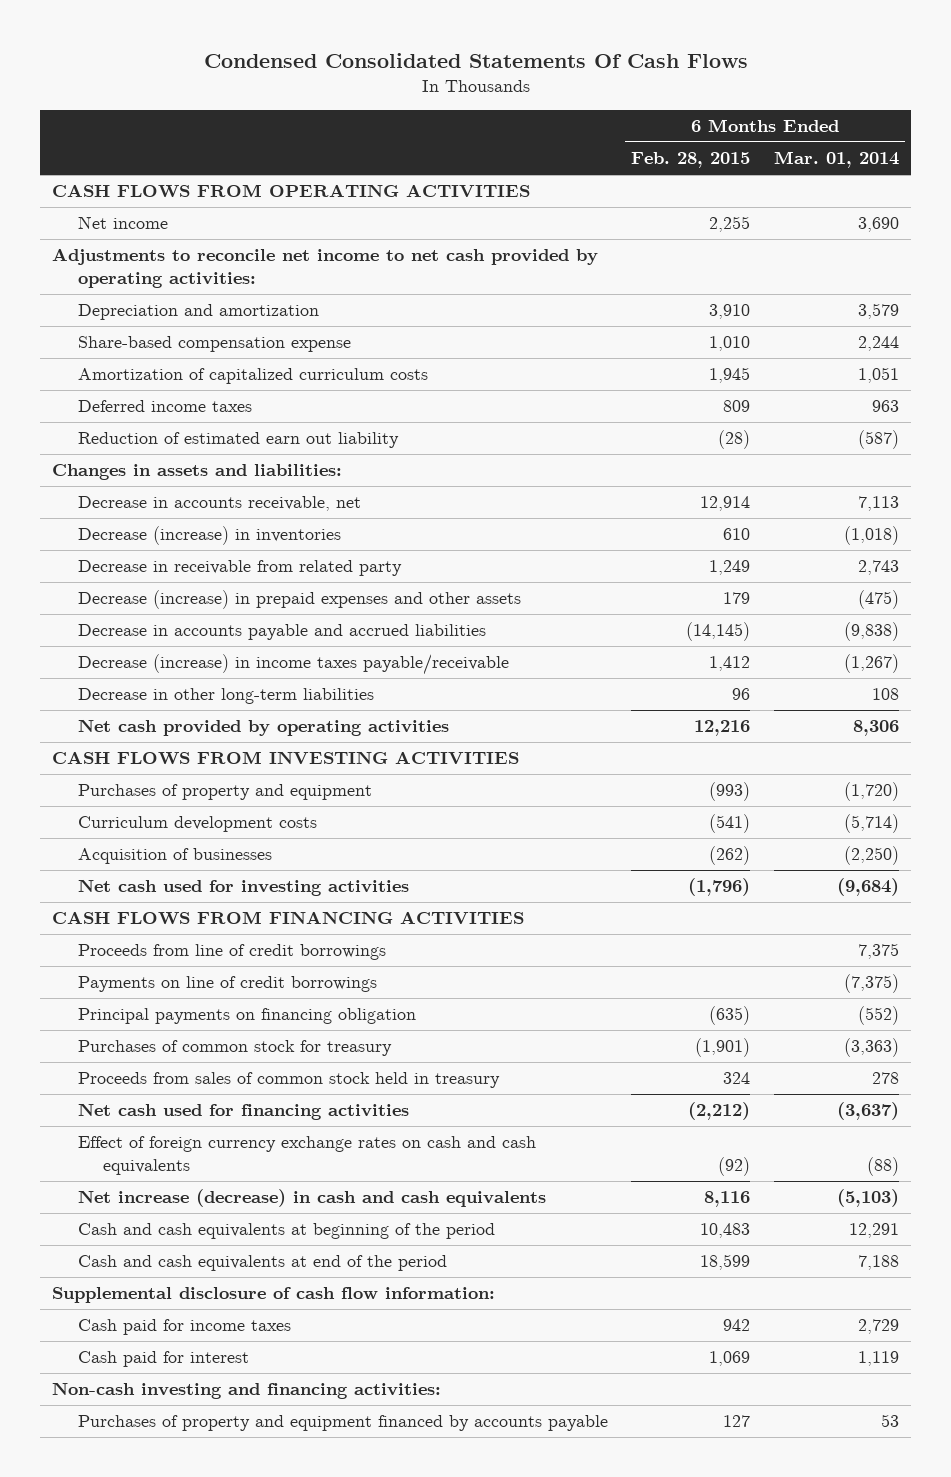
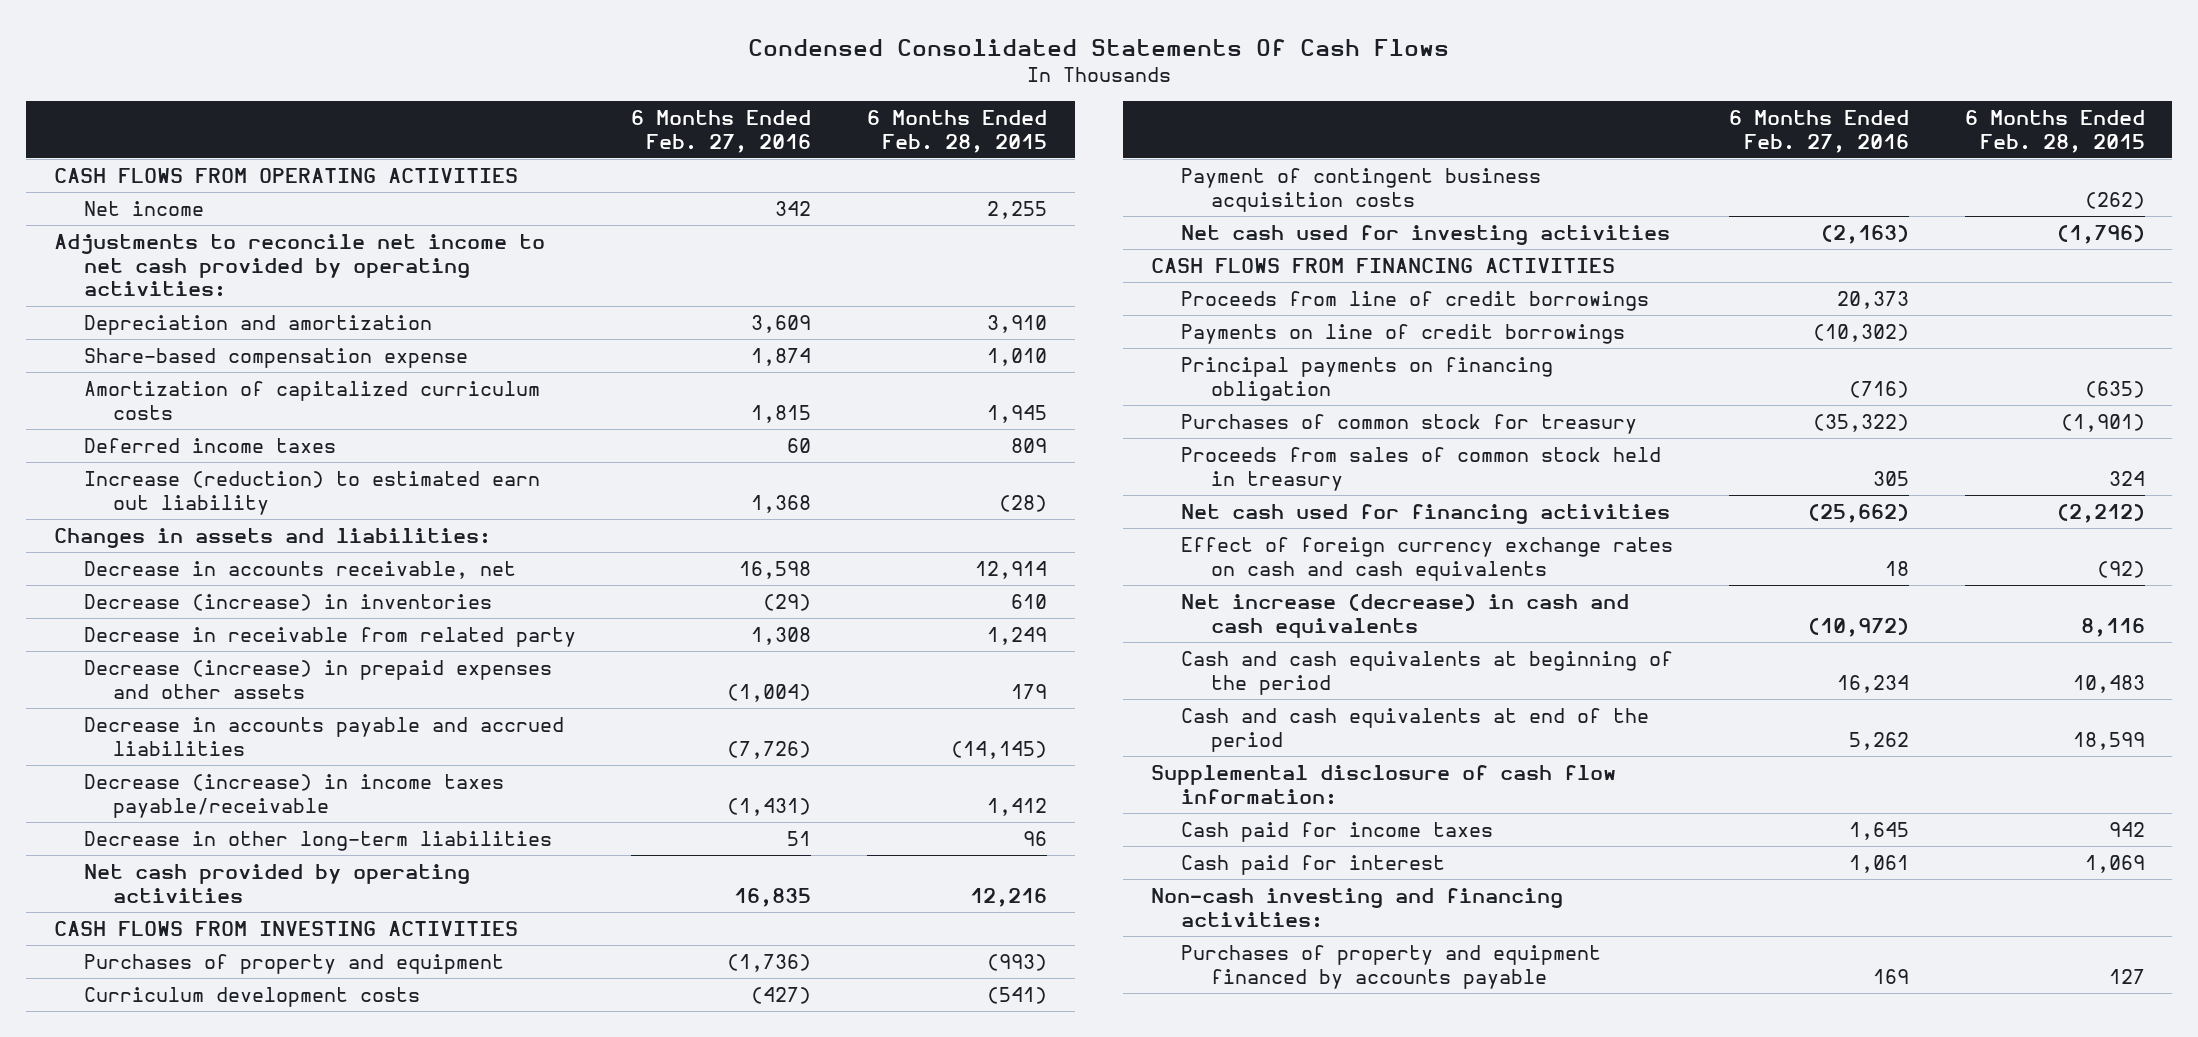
[774,151,900,169] Mar. 01, 2014 -> none
none -> [631,110,812,153] 6 Months Ended Feb. 27, 2016
[77,432,399,449] Reduction of estimated earn out liability -> [83,470,540,515] Increase (reduction) to estimated earn out liability
[77,848,272,865] Acquisition of businesses -> [1180,167,1541,212] Payment of contingent business acquisition costs

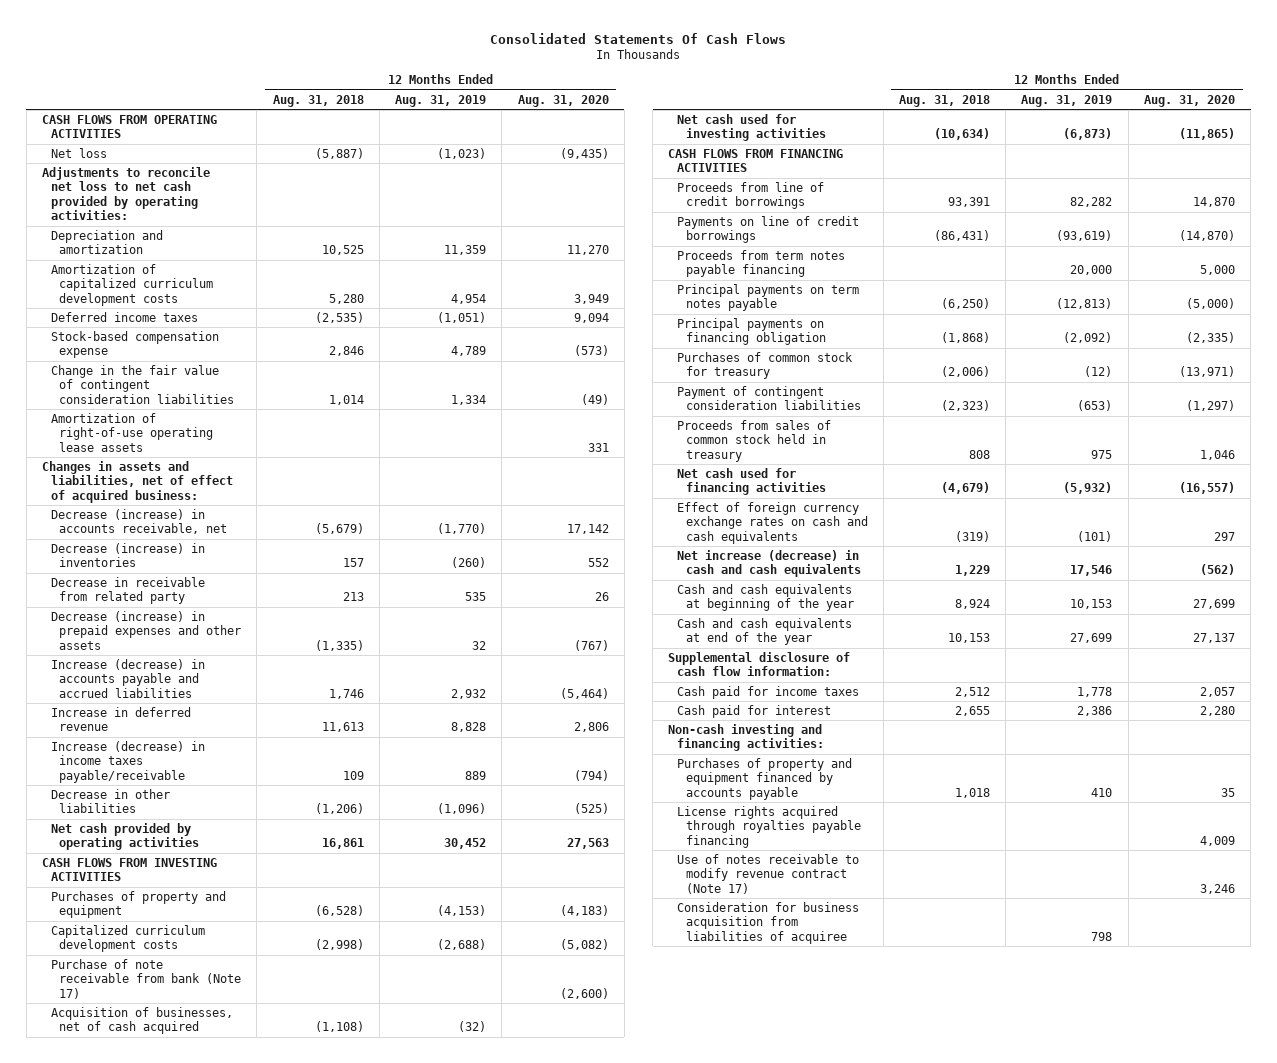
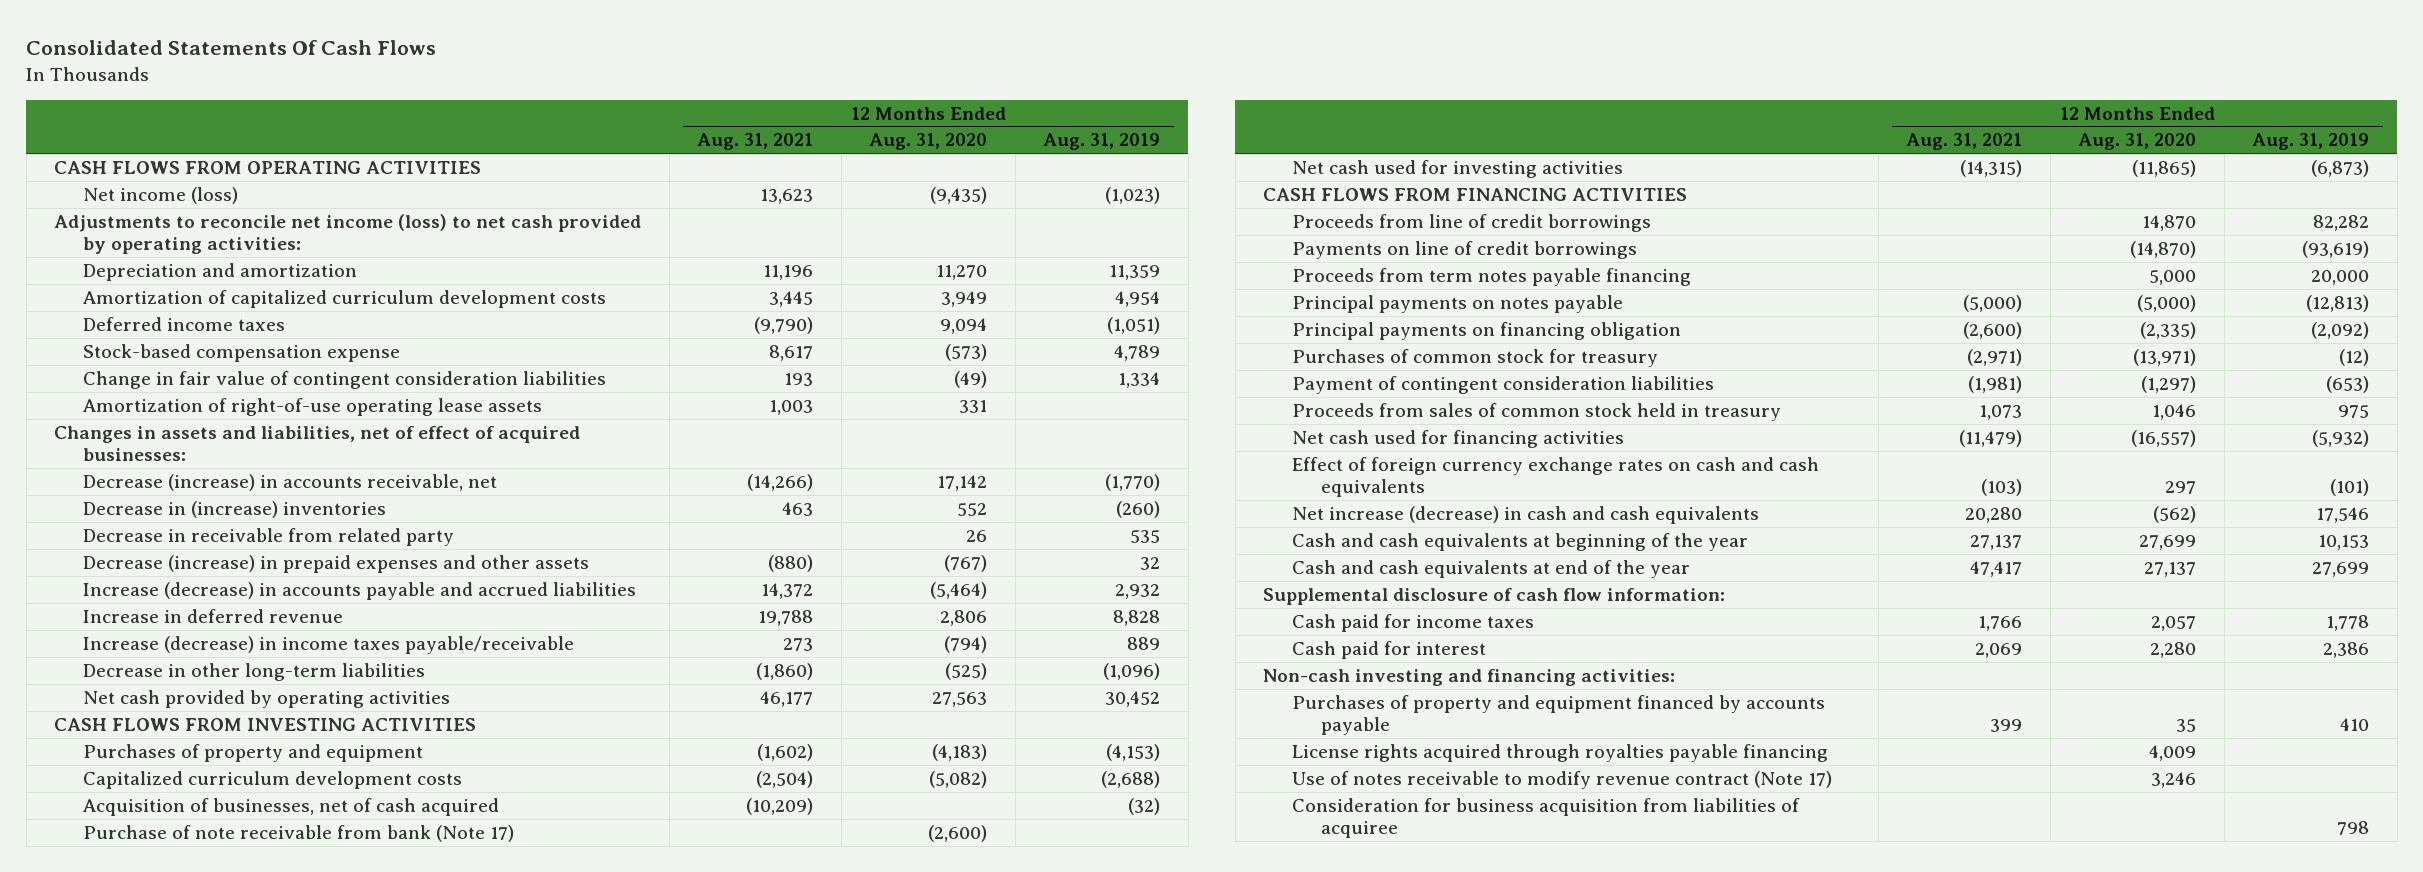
[272,94,364,107] Aug. 31, 2018 -> none
none -> [697,133,814,151] Aug. 31, 2021
[50,147,107,158] Net loss -> [83,186,239,204] Net income (loss)
[42,166,211,221] Adjustments to reconcile net loss to net cash provided by operating activities: -> [54,213,642,254] Adjustments to reconcile net income (loss) to net cash provided by operating activities:
[50,364,235,404] Change in the fair value of contingent consideration liabilities -> [83,370,607,389] Change in fair value of contingent consideration liabilities
[42,460,233,503] Changes in assets and liabilities, net of effect of acquired business: -> [54,425,581,461] Changes in assets and liabilities, net of effect of acquired businesses:
[50,542,205,568] Decrease (increase) in inventories -> [83,500,387,518] Decrease in (increase) inventories
[50,788,170,814] Decrease in other liabilities -> [83,662,426,681] Decrease in other long-term liabilities
[50,958,242,999] Purchase of note receivable from bank (Note 17) -> [83,824,515,842] Purchase of note receivable from bank (Note 17)
[676,283,859,312] Principal payments on term notes payable -> [1292,294,1624,313] Principal payments on notes payable

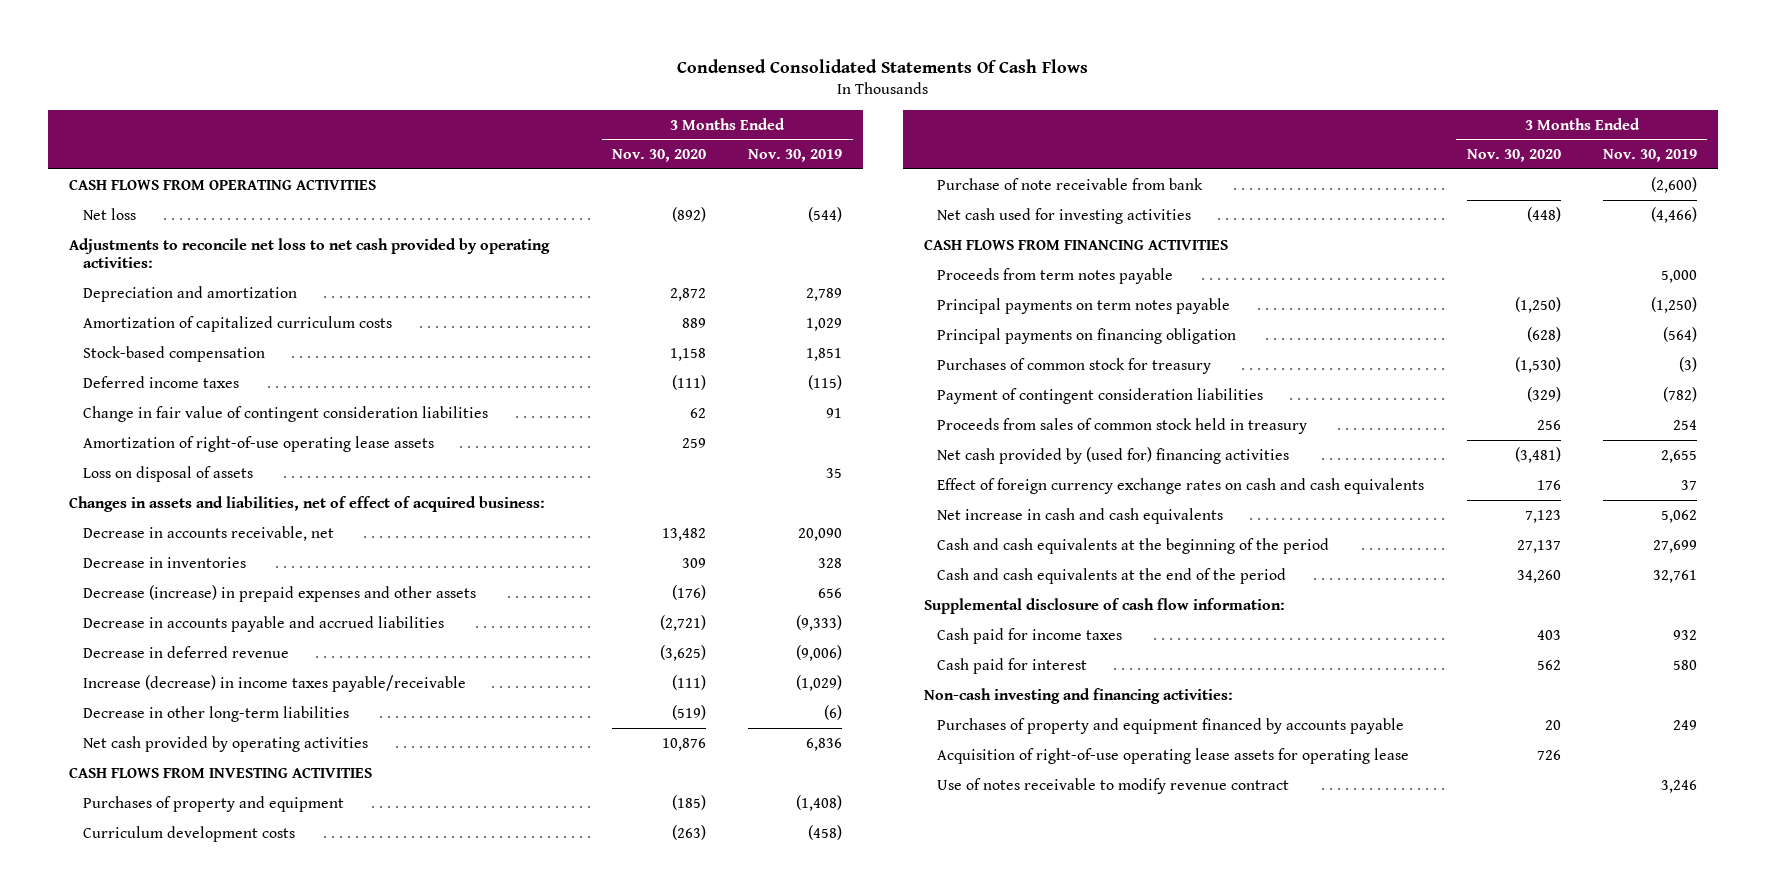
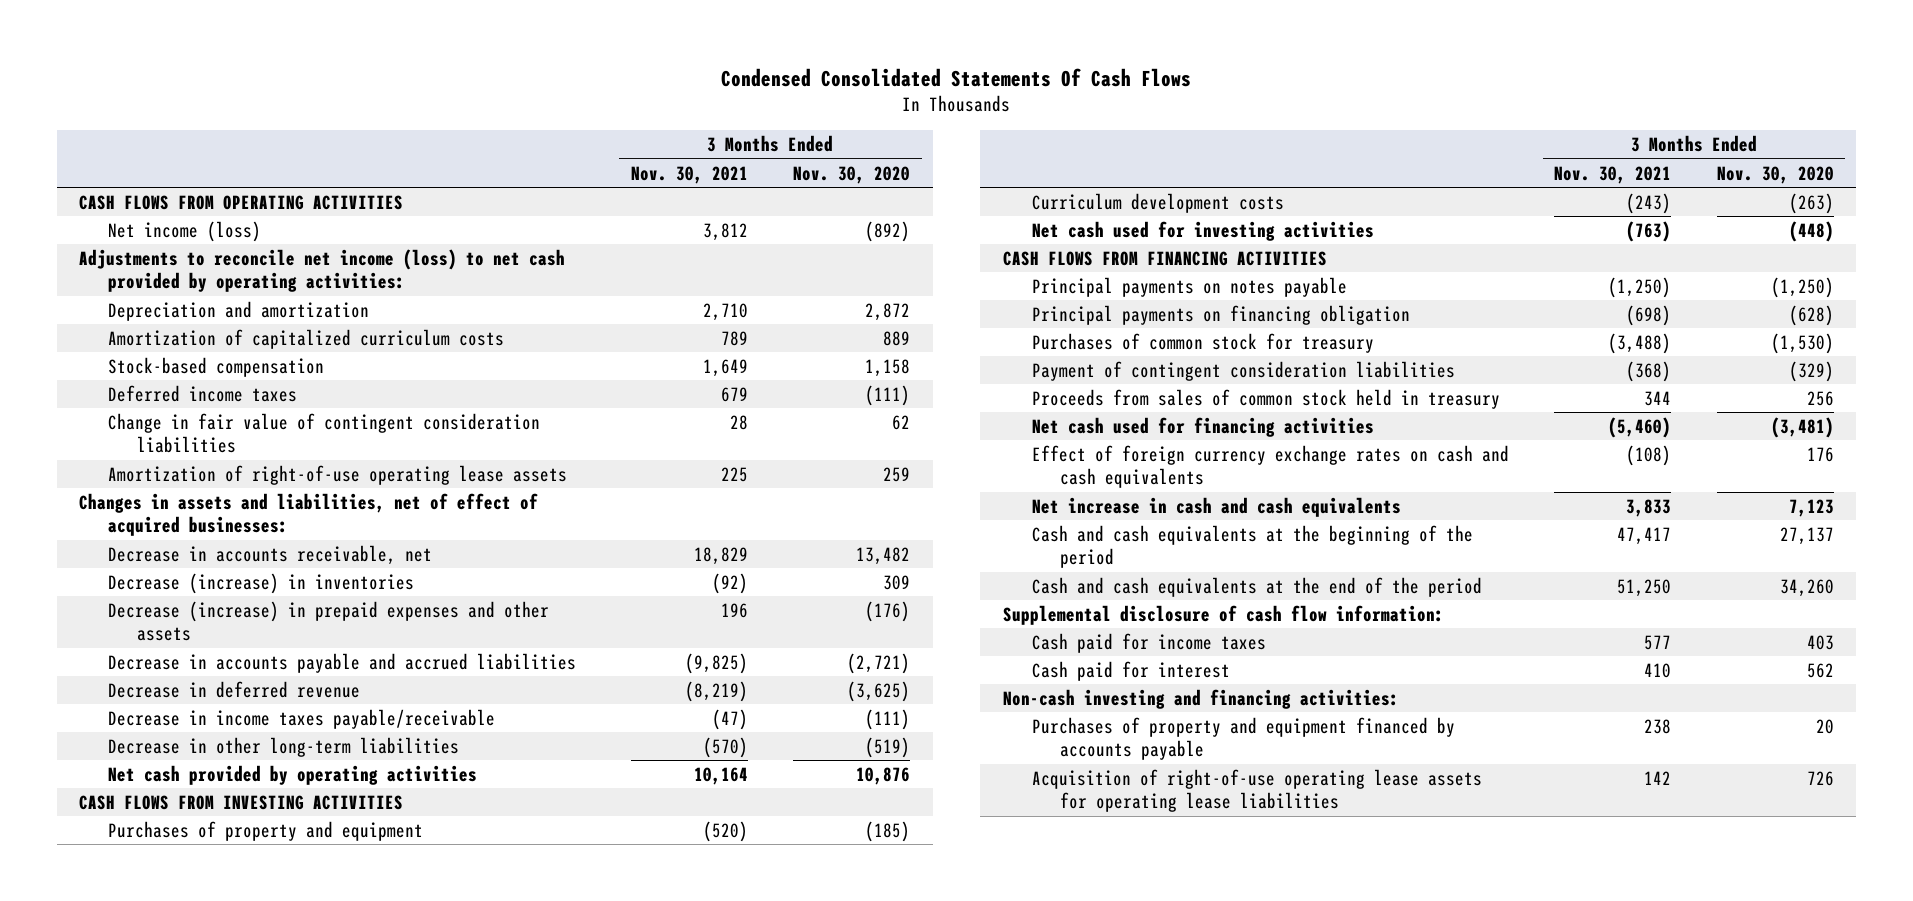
[748,149,843,163] Nov. 30, 2019 -> none
none -> [630,165,748,184] Nov. 30, 2021
[83,207,137,220] Net loss -> [108,220,262,242] Net income (loss)
[69,237,551,269] Adjustments to reconcile net loss to net cash provided by operating activities: -> [79,248,566,293] Adjustments to reconcile net income (loss) to net cash provided by operating activities:
[83,465,254,482] Loss on disposal of assets -> none
[69,495,546,512] Changes in assets and liabilities, net of effect of acquired business: -> [79,492,539,537] Changes in assets and liabilities, net of effect of acquired businesses:
[83,556,247,568] Decrease in inventories -> [108,572,415,594] Decrease (increase) in inventories
[83,674,467,692] Increase (decrease) in income taxes payable/receivable -> [108,708,496,729] Decrease in income taxes payable/receivable
[937,177,1204,190] Purchase of note receivable from bank -> none
[937,267,1174,284] Proceeds from term notes payable -> none
[937,297,1231,314] Principal payments on term notes payable -> [1031,276,1347,297] Principal payments on notes payable
[937,446,1290,464] Net cash provided by (used for) financing activities -> [1031,416,1374,437] Net cash used for financing activities
[937,777,1290,794] Use of notes receivable to modify revenue contract -> none
[937,747,1410,764] Acquisition of right-of-use operating lease assets for operating lease -> [1031,768,1482,813] Acquisition of right-of-use operating lease assets for operating lease liabilities

